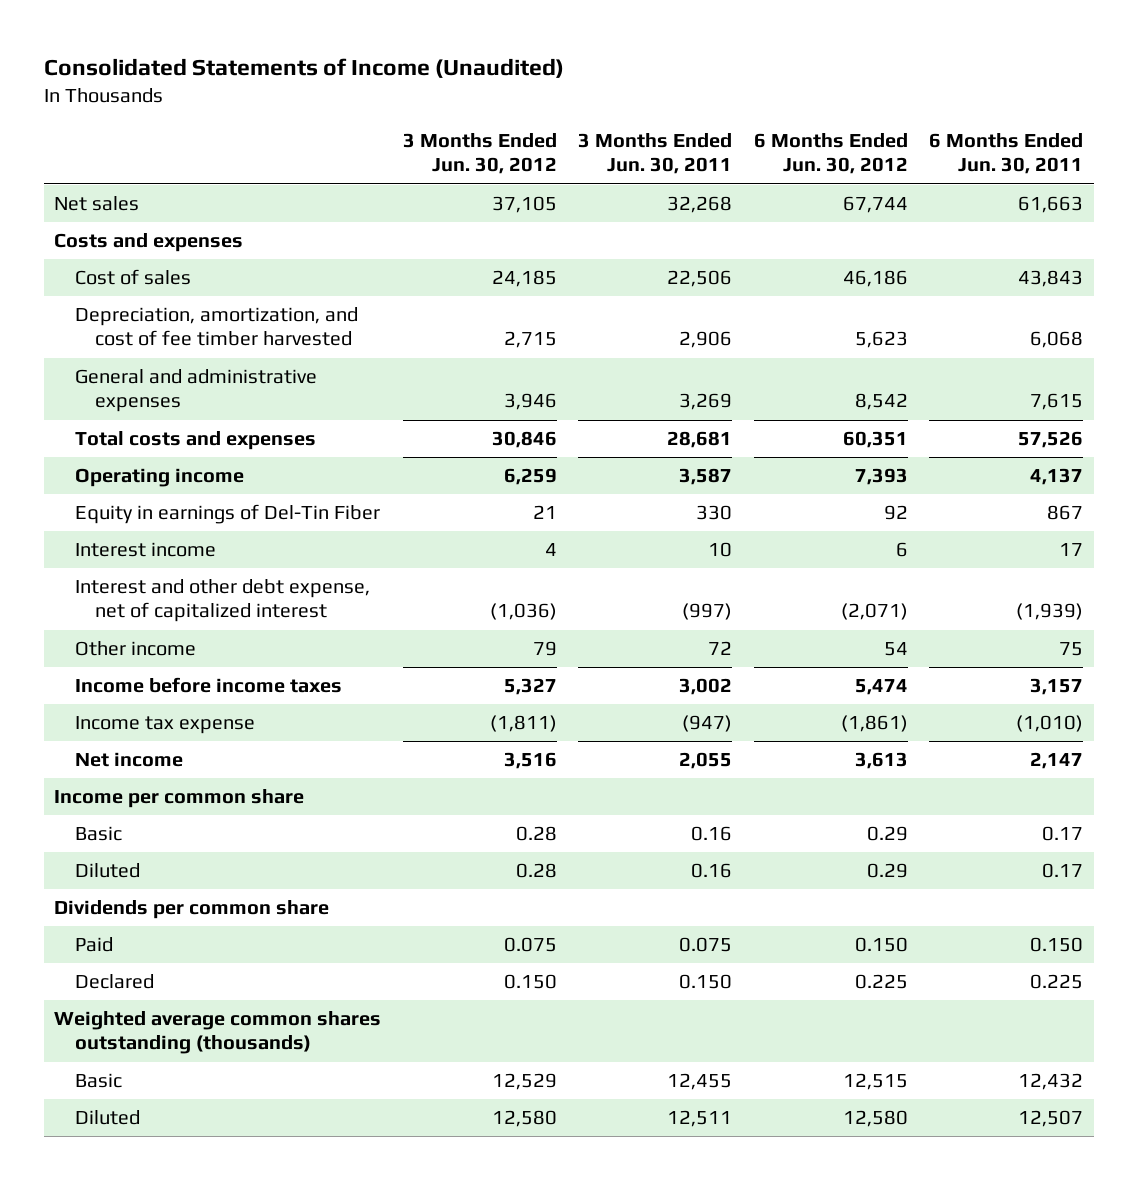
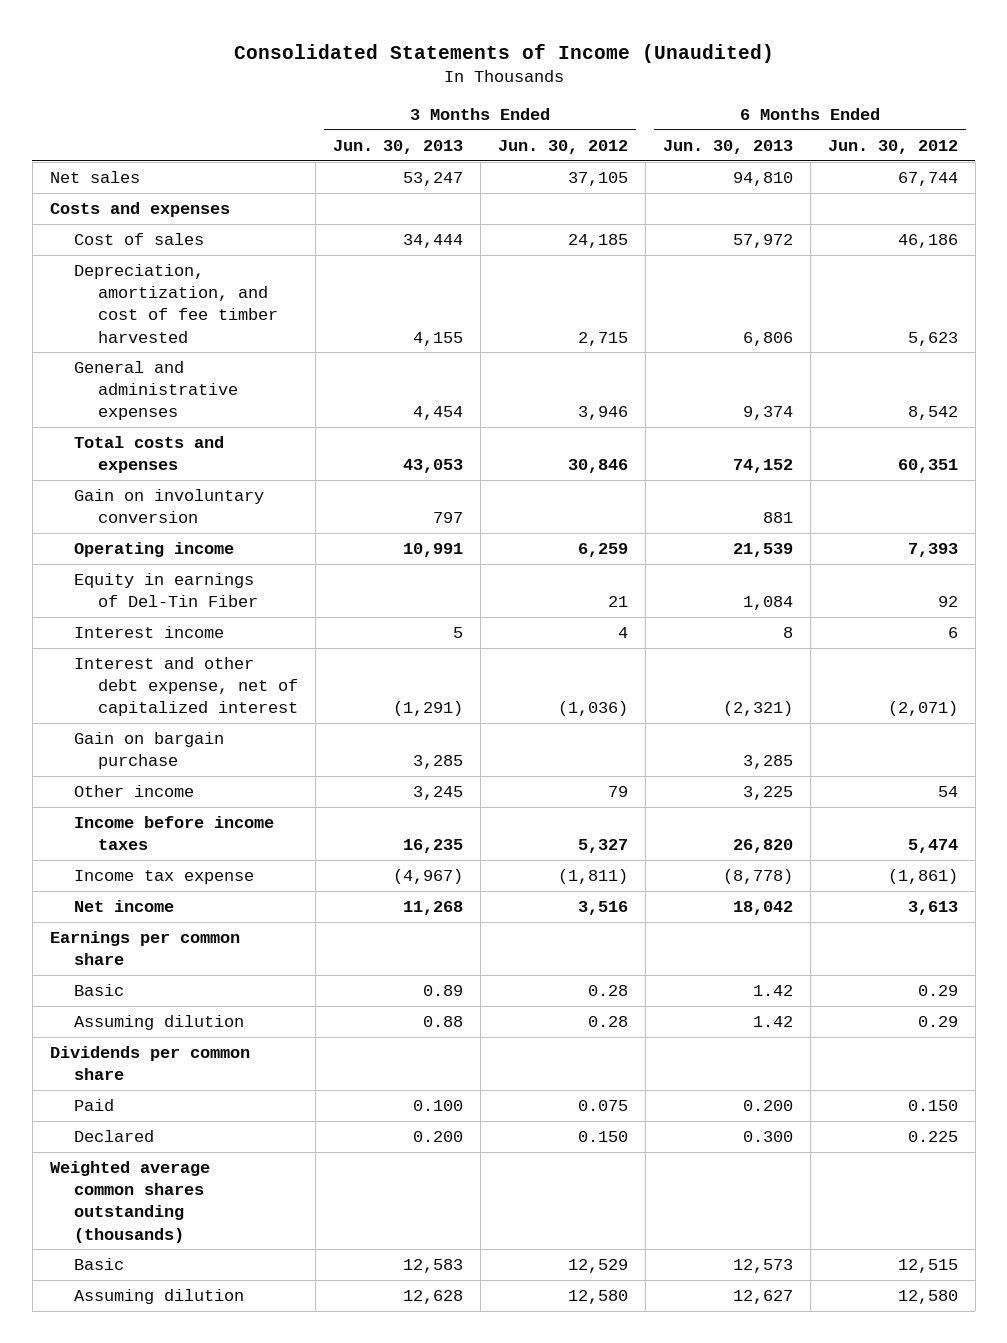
[578,133,733,175] 3 Months Ended Jun. 30, 2011 -> none
[928,133,1083,175] 6 Months Ended Jun. 30, 2011 -> none
none -> [332,139,463,154] Jun. 30, 2013
none -> [662,139,793,154] Jun. 30, 2013
none -> [73,489,264,524] Gain on involuntary conversion
none -> [73,732,224,770] Gain on bargain purchase
[54,789,305,809] Income per common share -> [49,931,240,966] Earnings per common share
[74,863,140,879] Diluted -> [73,1015,244,1031] Assuming dilution
[74,1110,140,1126] Diluted -> [73,1289,244,1305] Assuming dilution

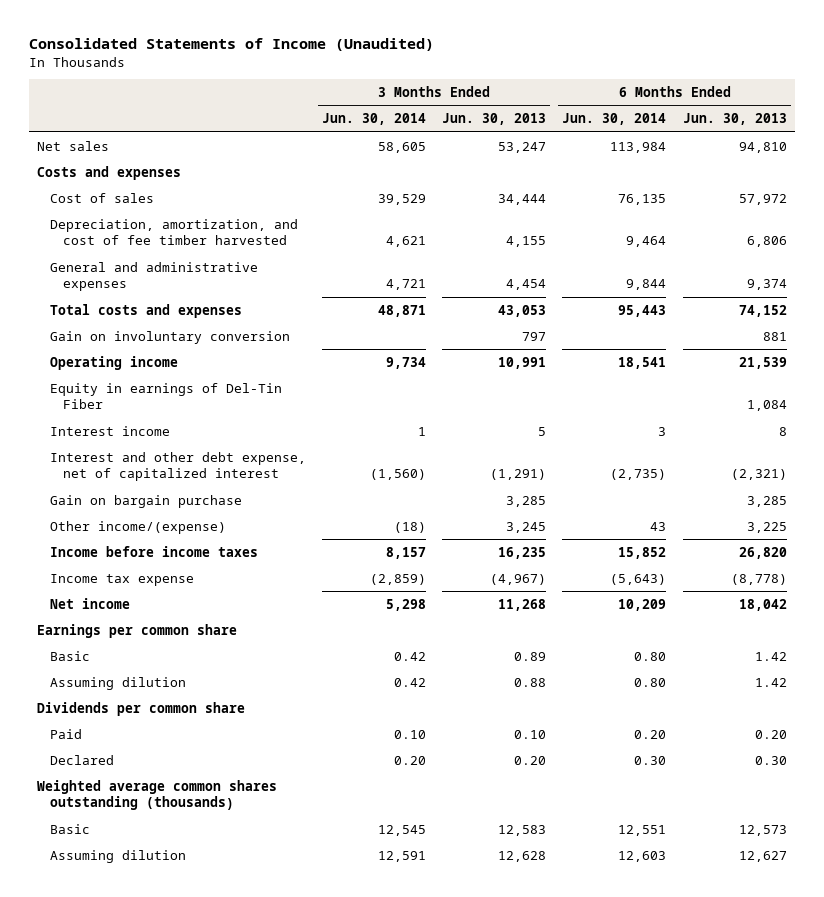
[497,139,628,154] Jun. 30, 2012 -> none
[827,139,958,154] Jun. 30, 2012 -> none
none -> [322,113,427,126] Jun. 30, 2014
none -> [562,113,667,126] Jun. 30, 2014
[73,785,194,798] Other income -> [49,520,226,534] Other income/(expense)
[412,1100,463,1112] 0.100 -> [514,729,547,739] 0.10
[742,1100,793,1112] 0.200 -> [754,729,787,739] 0.20
[412,1131,463,1143] 0.200 -> [514,755,547,765] 0.20
[742,1131,793,1143] 0.300 -> [754,755,787,765] 0.30

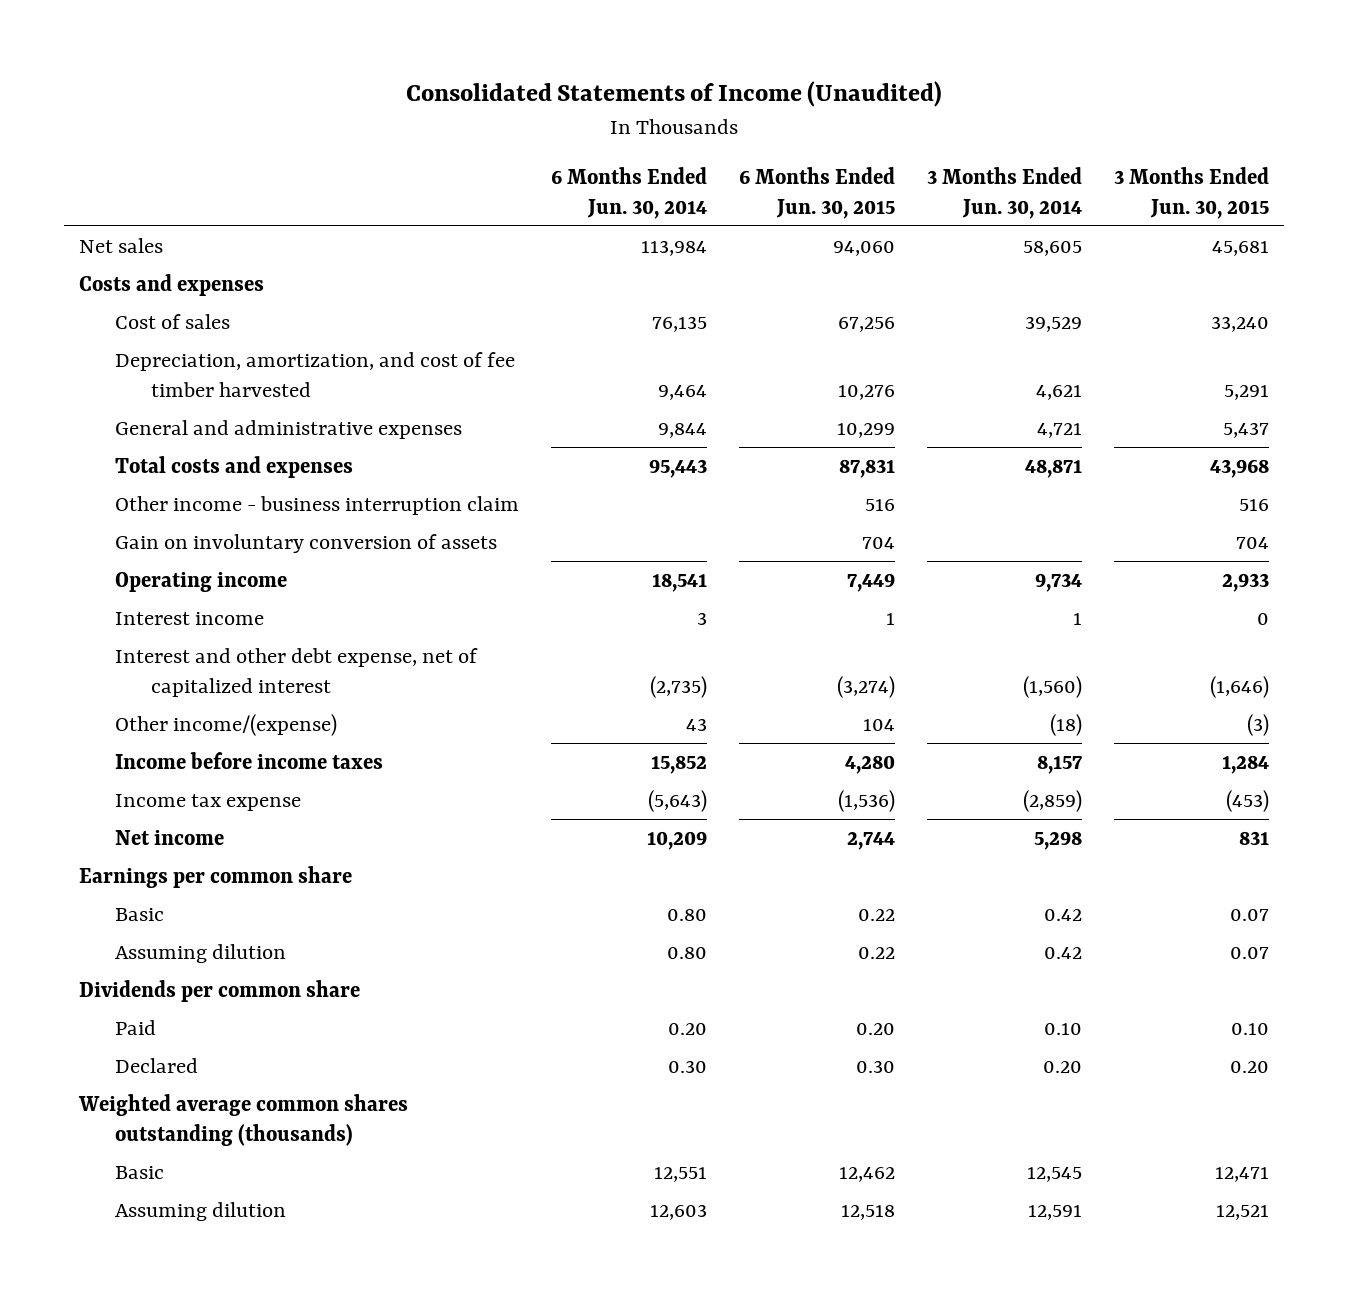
[442,113,547,126] Jun. 30, 2013 -> none
[682,113,787,126] Jun. 30, 2013 -> none
none -> [738,167,895,219] 6 Months Ended Jun. 30, 2015
none -> [1113,167,1269,219] 3 Months Ended Jun. 30, 2015
none -> [115,495,520,515] Other income - business interruption claim
[49,330,290,344] Gain on involuntary conversion -> [115,533,498,553] Gain on involuntary conversion of assets
[49,382,282,410] Equity in earnings of Del-Tin Fiber -> none
[49,494,242,508] Gain on bargain purchase -> none

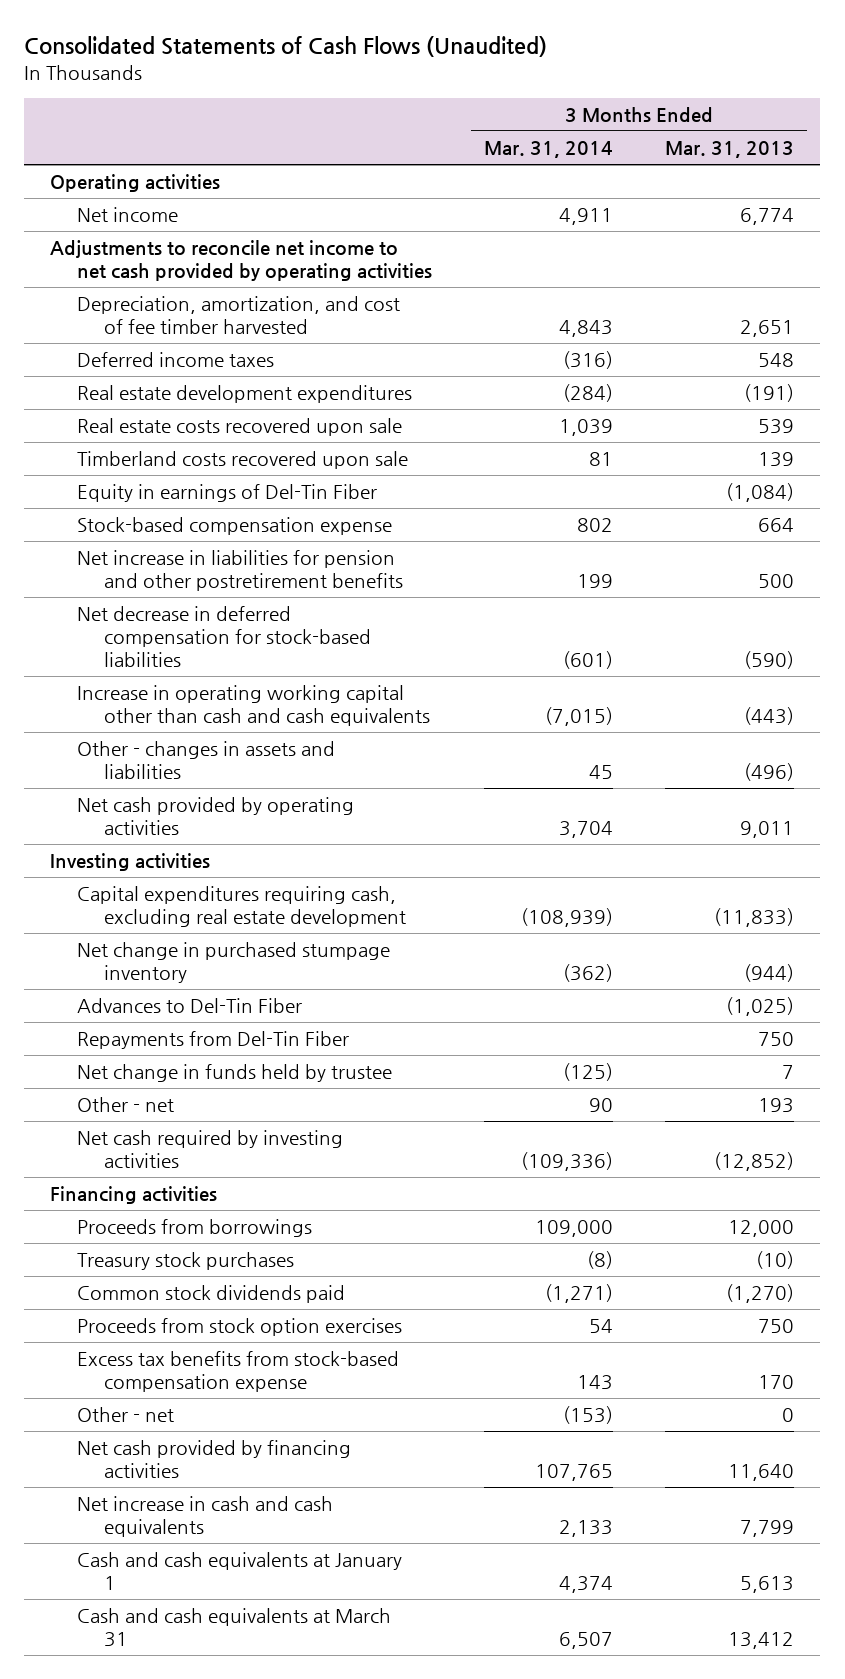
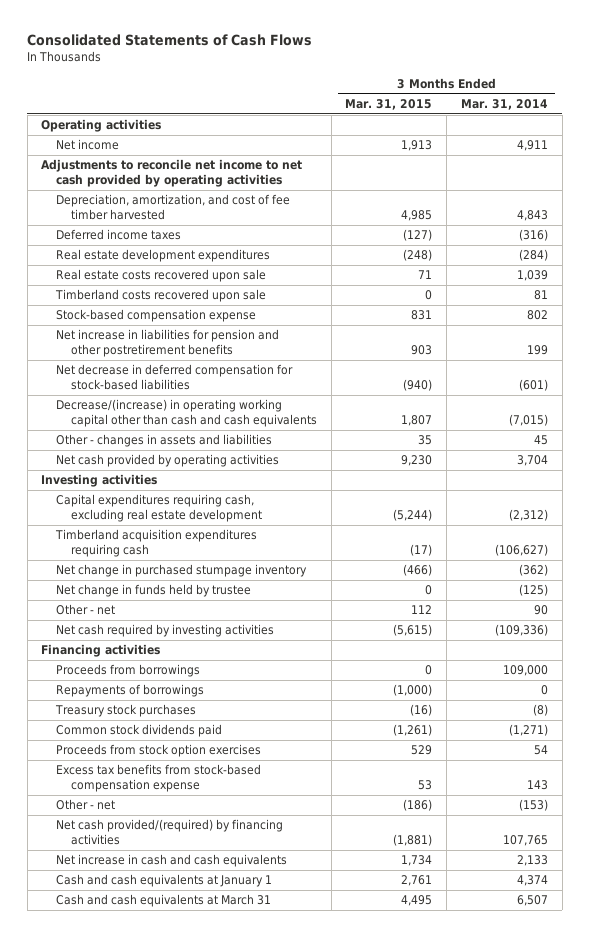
[24,36,548,58] Consolidated Statements of Cash Flows (Unaudited) -> [27,34,313,47] Consolidated Statements of Cash Flows
[665,141,795,159] Mar. 31, 2013 -> none
none -> [345,98,433,110] Mar. 31, 2015
[77,484,378,503] Equity in earnings of Del-Tin Fiber -> none
[77,685,430,727] Increase in operating working capital other than cash and cash equivalents -> [56,399,317,427] Decrease/(increase) in operating working capital other than cash and cash equivalents
[521,908,614,928] (108,939) -> [508,508,548,521] (2,312)
none -> [55,529,258,557] Timberland acquisition expenditures requiring cash
[77,998,303,1014] Advances to Del-Tin Fiber -> none
[77,1031,350,1050] Repayments from Del-Tin Fiber -> none
none -> [56,684,205,698] Repayments of borrowings
[77,1440,352,1479] Net cash provided by financing activities -> [56,819,284,845] Net cash provided/(required) by financing activities

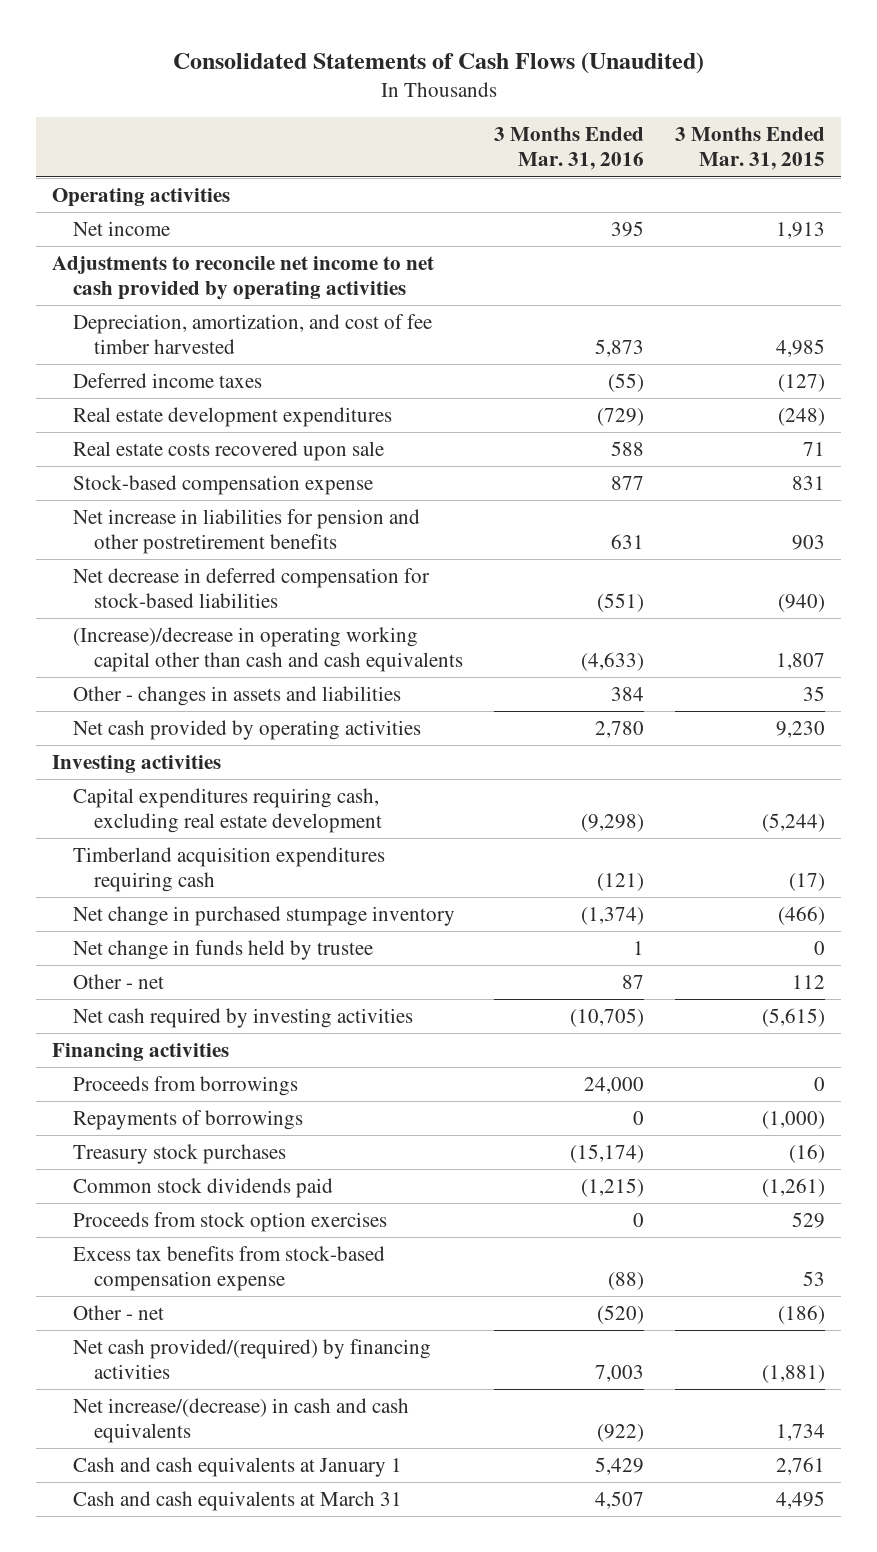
[27,34,313,47] Consolidated Statements of Cash Flows -> [172,51,704,74] Consolidated Statements of Cash Flows (Unaudited)
[460,98,548,110] Mar. 31, 2014 -> none
none -> [493,127,644,171] 3 Months Ended Mar. 31, 2016
[55,289,267,303] Timberland costs recovered upon sale -> none
[56,399,317,427] Decrease/(increase) in operating working capital other than cash and cash equivalents -> [72,626,463,672] (Increase)/decrease in operating working capital other than cash and cash equivalents
[56,854,288,868] Net increase in cash and cash equivalents -> [72,1397,409,1443] Net increase/(decrease) in cash and cash equivalents

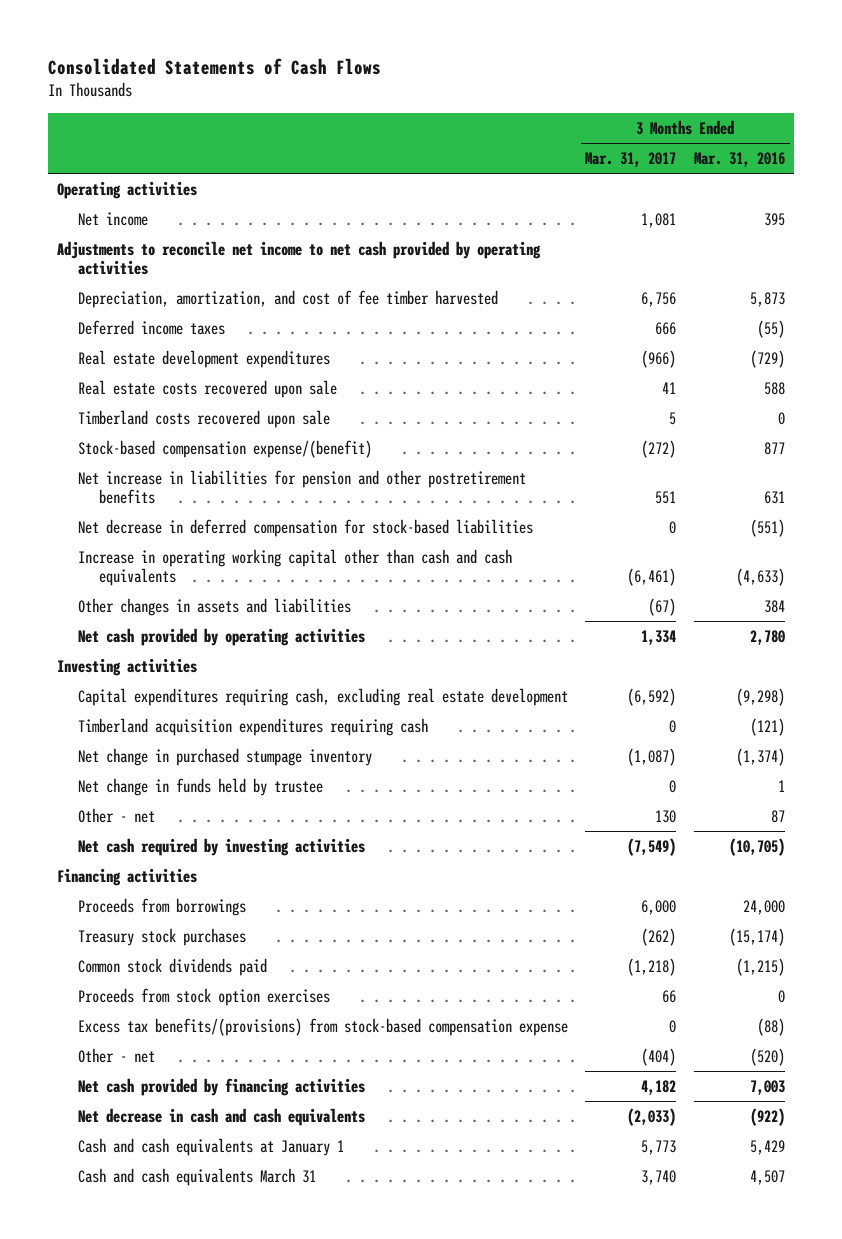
[172,51,704,74] Consolidated Statements of Cash Flows (Unaudited) -> [47,57,381,75] Consolidated Statements of Cash Flows
[675,127,826,171] 3 Months Ended Mar. 31, 2015 -> none
none -> [585,152,677,168] Mar. 31, 2017
none -> [77,409,330,428] Timberland costs recovered upon sale
[72,474,373,495] Stock-based compensation expense -> [77,439,372,458] Stock-based compensation expense/(benefit)
[72,626,463,672] (Increase)/decrease in operating working capital other than cash and cash equivalents -> [77,548,512,587] Increase in operating working capital other than cash and cash equivalents
[72,685,401,706] Other - changes in assets and liabilities -> [77,597,351,616] Other changes in assets and liabilities
[72,1109,303,1130] Repayments of borrowings -> none
[72,1245,385,1291] Excess tax benefits from stock-based compensation expense -> [77,1017,568,1036] Excess tax benefits/(provisions) from stock-based compensation expense
[72,1338,431,1379] Net cash provided/(required) by financing activities -> [77,1077,365,1096] Net cash provided by financing activities
[72,1397,409,1443] Net increase/(decrease) in cash and cash equivalents -> [77,1107,365,1126] Net decrease in cash and cash equivalents
[72,1490,402,1511] Cash and cash equivalents at March 31 -> [77,1167,316,1186] Cash and cash equivalents March 31

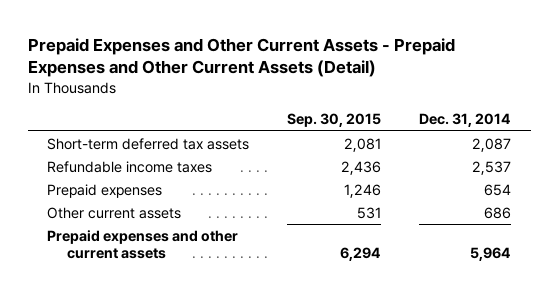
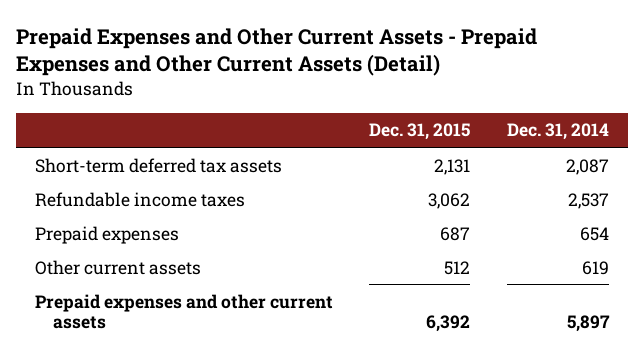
[287,113,382,128] Sep. 30, 2015 -> none
none -> [369,123,471,141] Dec. 31, 2015
[484,206,512,219] 686 -> [582,260,610,275] 619
[470,247,512,262] 5,964 -> [567,314,611,332] 5,897

